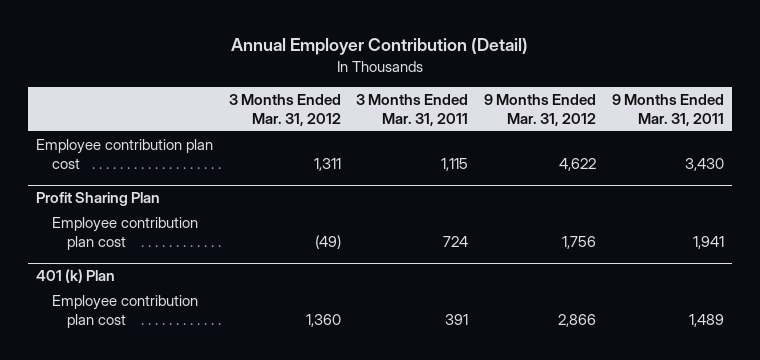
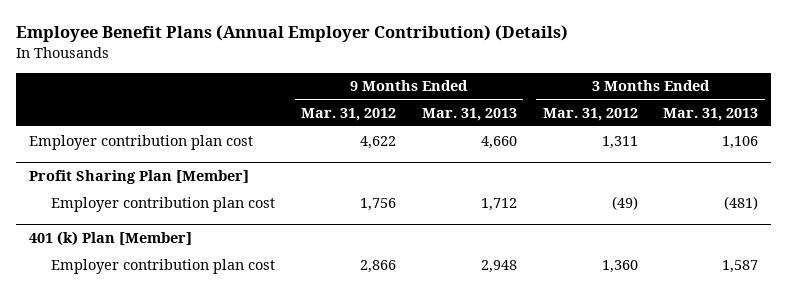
[230,38,528,56] Annual Employer Contribution (Detail) -> [16,25,569,43] Employee Benefit Plans (Annual Employer Contribution) (Details)
[356,93,469,127] 3 Months Ended Mar. 31, 2011 -> none
[611,93,724,127] 9 Months Ended Mar. 31, 2011 -> none
none -> [421,107,517,121] Mar. 31, 2013
none -> [663,107,759,121] Mar. 31, 2013
[35,138,213,170] Employee contribution plan cost -> [28,134,253,150] Employer contribution plan cost
[35,192,160,207] Profit Sharing Plan -> [28,169,249,184] Profit Sharing Plan [Member]
[51,216,198,251] Employee contribution plan cost -> [51,196,276,212] Employer contribution plan cost
[35,269,115,284] 401 (k) Plan -> [28,230,192,246] 401 (k) Plan [Member]
[51,294,198,329] Employee contribution plan cost -> [51,258,276,274] Employer contribution plan cost

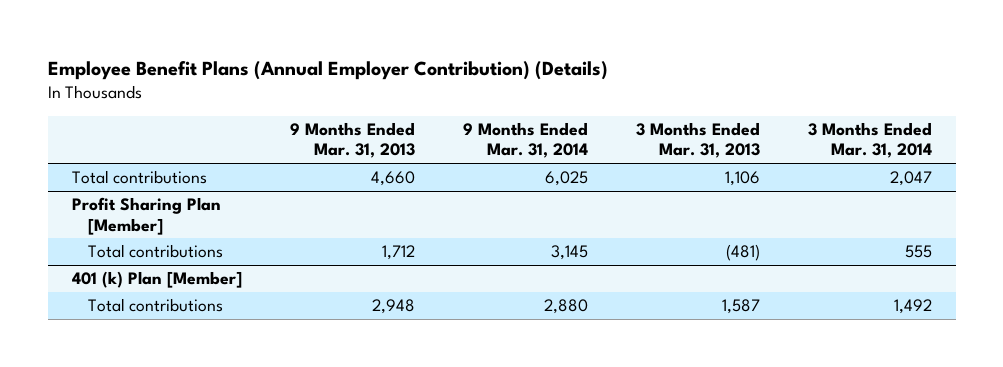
[301,107,397,121] Mar. 31, 2012 -> none
[542,107,638,121] Mar. 31, 2012 -> none
none -> [462,121,588,159] 9 Months Ended Mar. 31, 2014
none -> [807,121,932,159] 3 Months Ended Mar. 31, 2014
[28,134,253,150] Employer contribution plan cost -> [71,170,207,185] Total contributions
[51,196,276,212] Employer contribution plan cost -> [88,244,224,259] Total contributions
[51,258,276,274] Employer contribution plan cost -> [88,298,224,313] Total contributions

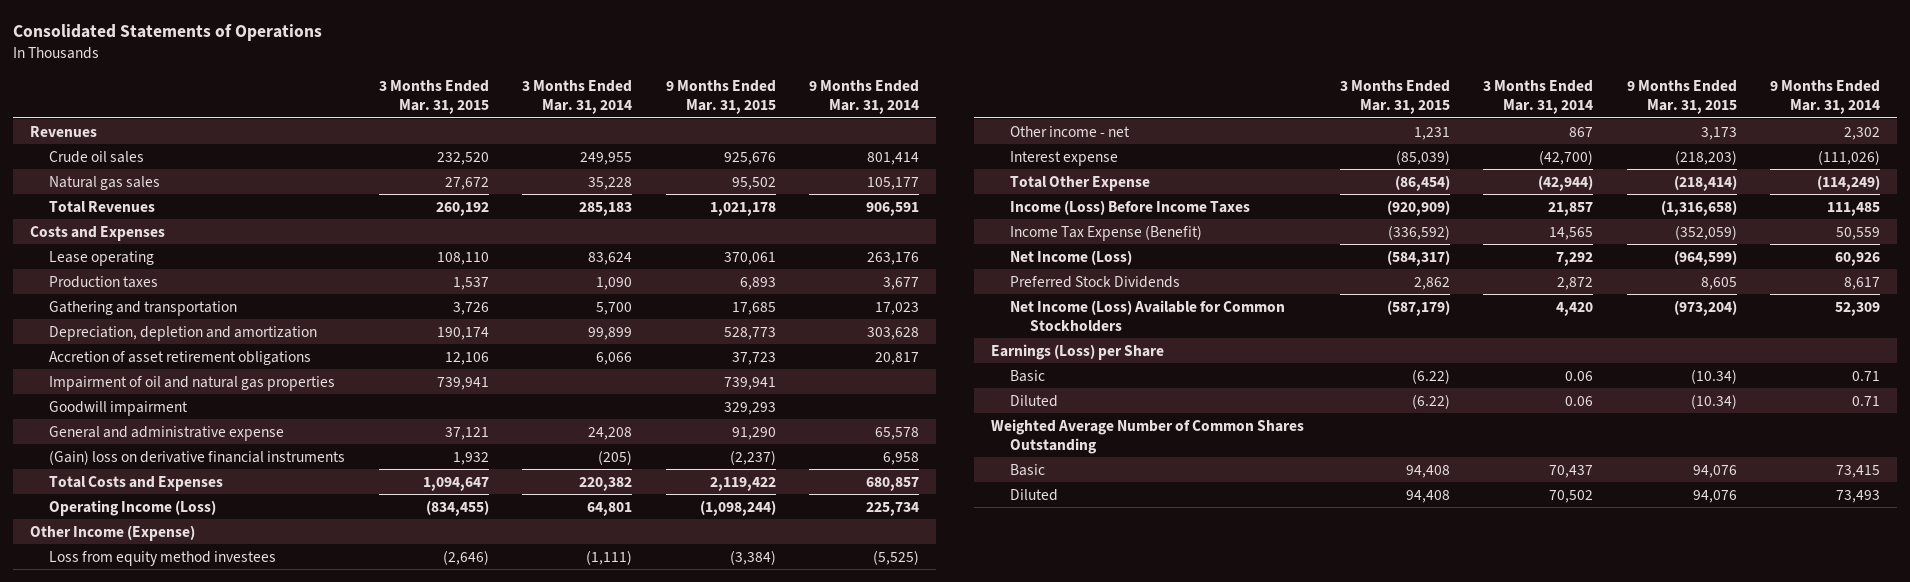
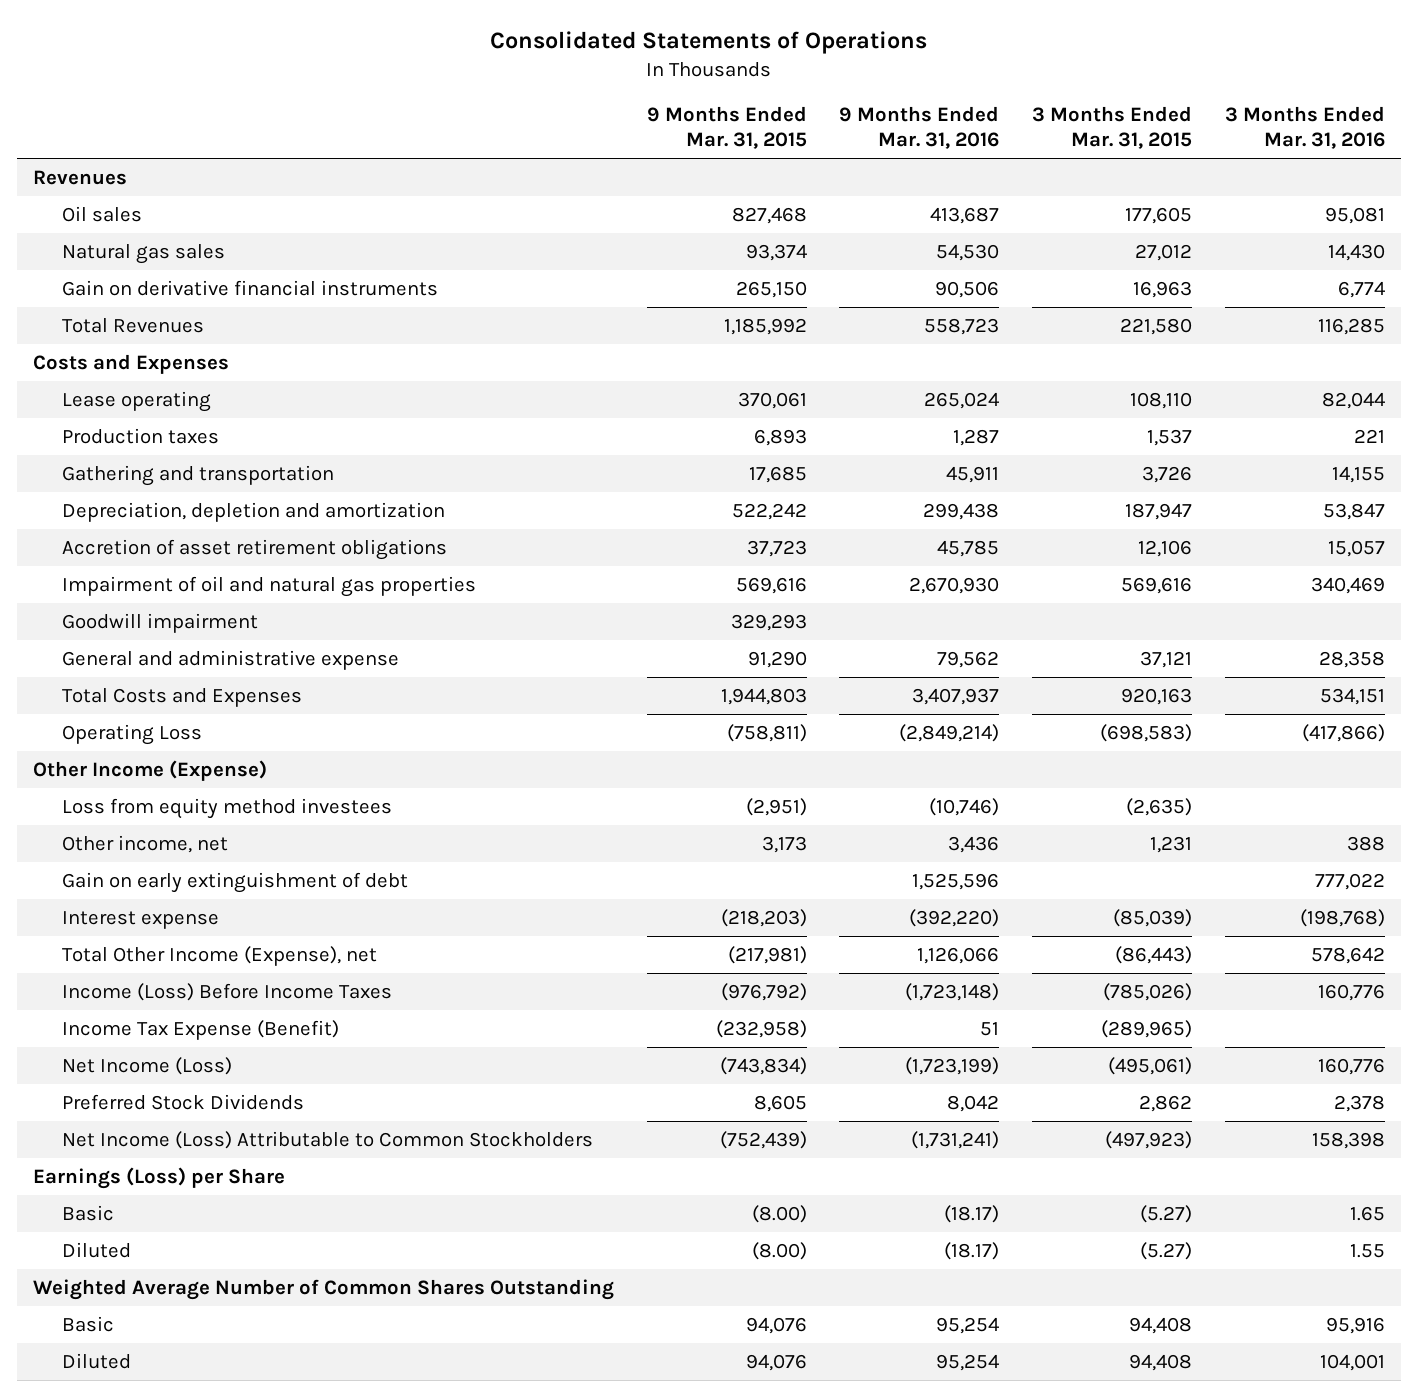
[522,79,633,115] 3 Months Ended Mar. 31, 2014 -> none
[809,79,920,115] 9 Months Ended Mar. 31, 2014 -> none
none -> [839,106,1000,149] 9 Months Ended Mar. 31, 2016
none -> [1224,106,1385,149] 3 Months Ended Mar. 31, 2016
[49,150,145,163] Crude oil sales -> [61,205,142,222] Oil sales
[436,151,489,165] 232,520 -> [1125,206,1193,224] 177,605
[723,151,776,165] 925,676 -> [731,206,807,224] 827,468
[444,176,489,190] 27,672 -> [1135,243,1193,261] 27,012
[731,176,776,190] 95,502 -> [745,243,807,261] 93,374
none -> [61,279,438,296] Gain on derivative financial instruments
[435,201,489,216] 260,192 -> [1120,317,1193,335] 221,580
[709,201,776,216] 1,021,178 -> [723,317,807,335] 1,185,992
[436,326,489,340] 190,174 -> [1125,502,1193,520] 187,947
[723,326,776,340] 528,773 -> [731,502,807,520] 522,242
[436,376,489,390] 739,941 -> [1121,576,1193,594] 569,616
[723,376,776,390] 739,941 -> [735,576,807,594] 569,616
[49,449,346,465] (Gain) loss on derivative financial instruments -> none
[422,476,489,491] 1,094,647 -> [1121,687,1193,705] 920,163
[709,476,776,491] 2,119,422 -> [720,687,807,705] 1,944,803
[49,499,217,516] Operating Income (Loss) -> [61,723,202,745] Operating Loss
[425,499,489,516] (834,455) -> [1100,723,1193,742] (698,583)
[699,499,776,516] (1,098,244) -> [726,723,807,742] (758,811)
[442,549,489,565] (2,646) -> [1126,797,1193,816] (2,635)
[729,549,776,565] (3,384) -> [745,797,807,816] (2,951)
[1010,125,1131,137] Other income - net -> [61,834,228,853] Other income, net
none -> [61,871,408,893] Gain on early extinguishment of debt
[1010,175,1151,191] Total Other Expense -> [61,945,377,966] Total Other Income (Expense), net
[1394,174,1450,191] (86,454) -> [1115,945,1193,964] (86,443)
[1673,174,1737,191] (218,414) -> [727,945,807,964] (217,981)
[1386,199,1450,216] (920,909) -> [1103,982,1193,1001] (785,026)
[1660,199,1737,216] (1,316,658) -> [720,982,807,1001] (976,792)
[1387,224,1450,240] (336,592) -> [1101,1019,1193,1038] (289,965)
[1674,224,1737,240] (352,059) -> [715,1019,807,1038] (232,958)
[1386,249,1450,266] (584,317) -> [1108,1056,1193,1075] (495,061)
[1673,249,1737,266] (964,599) -> [719,1056,807,1075] (743,834)
[1010,299,1286,332] Net Income (Loss) Available for Common Stockholders -> [61,1130,593,1149] Net Income (Loss) Attributable to Common Stockholders
[1386,299,1450,316] (587,179) -> [1105,1130,1193,1149] (497,923)
[1673,299,1737,316] (973,204) -> [719,1130,807,1149] (752,439)
[1411,368,1450,384] (6.22) -> [1140,1204,1193,1223] (5.27)
[1690,368,1737,384] (10.34) -> [751,1204,807,1223] (8.00)
[1411,393,1450,409] (6.22) -> [1140,1241,1193,1260] (5.27)
[1690,393,1737,409] (10.34) -> [751,1241,807,1260] (8.00)

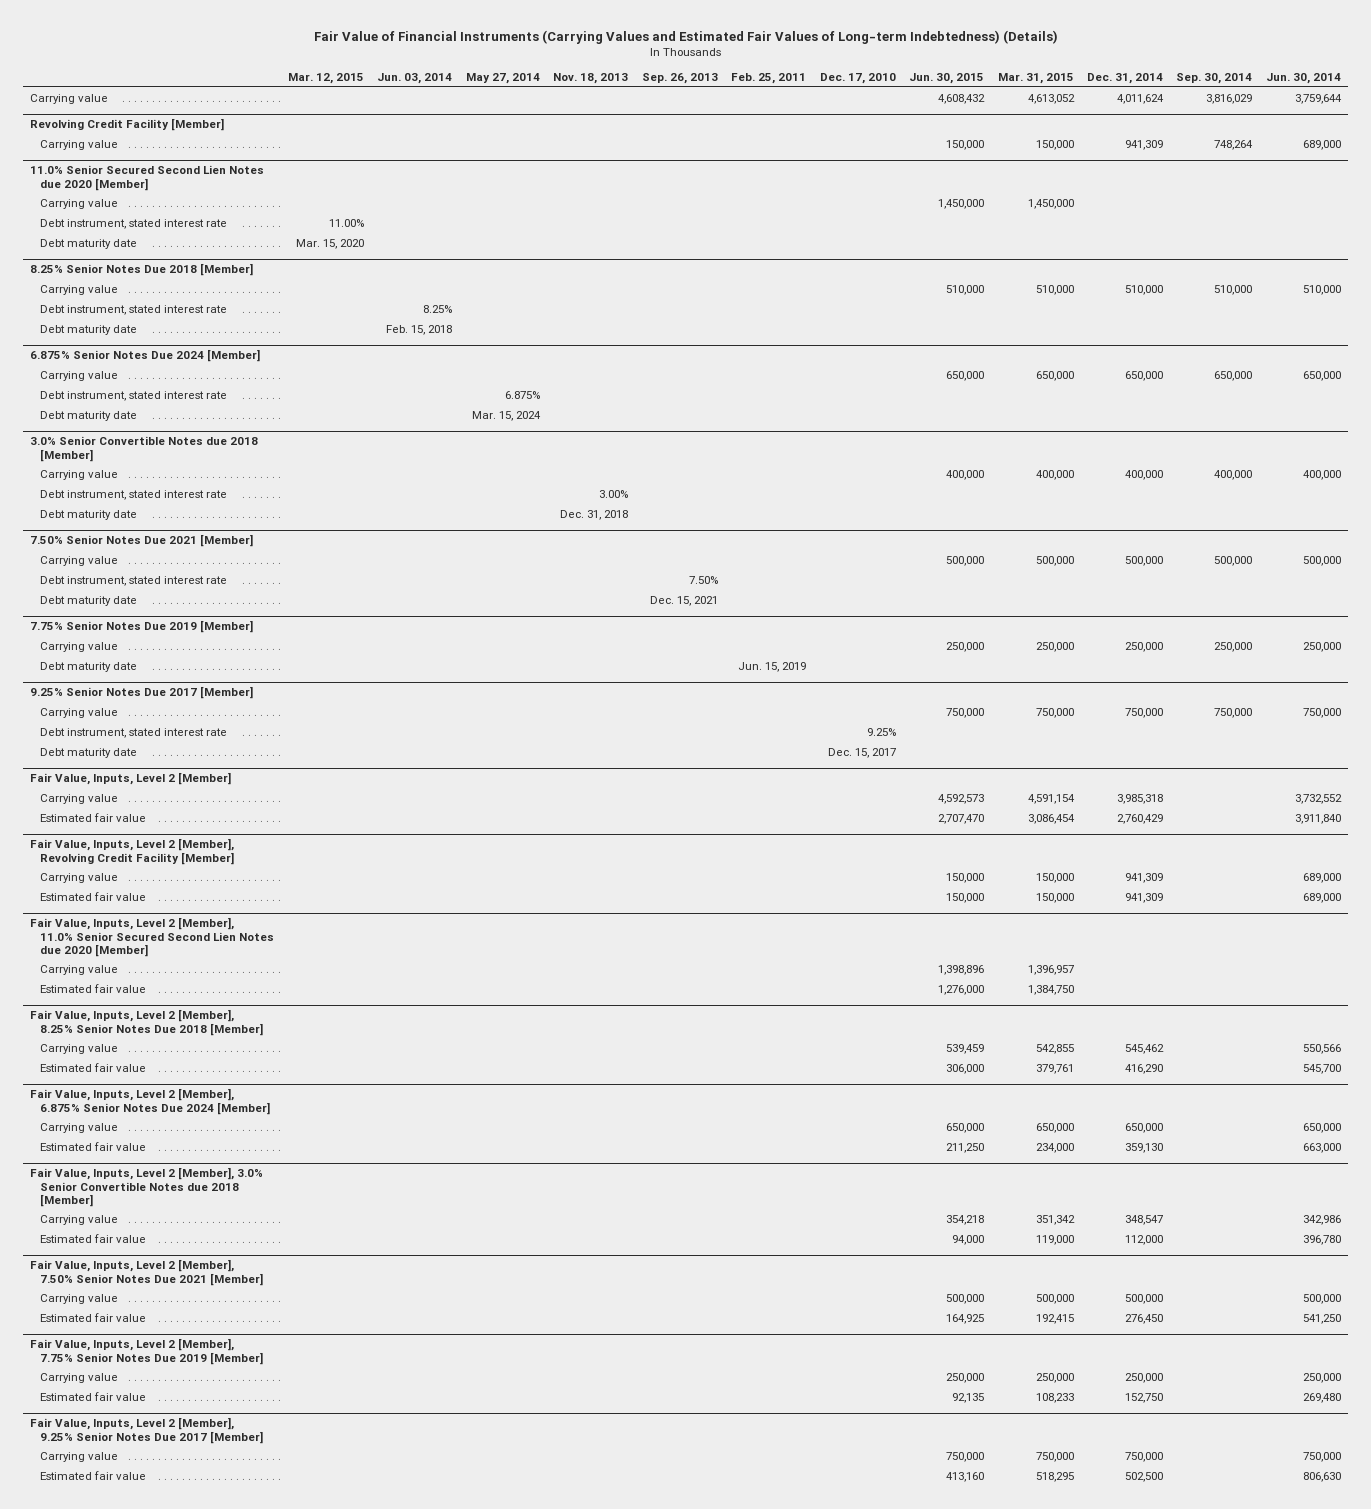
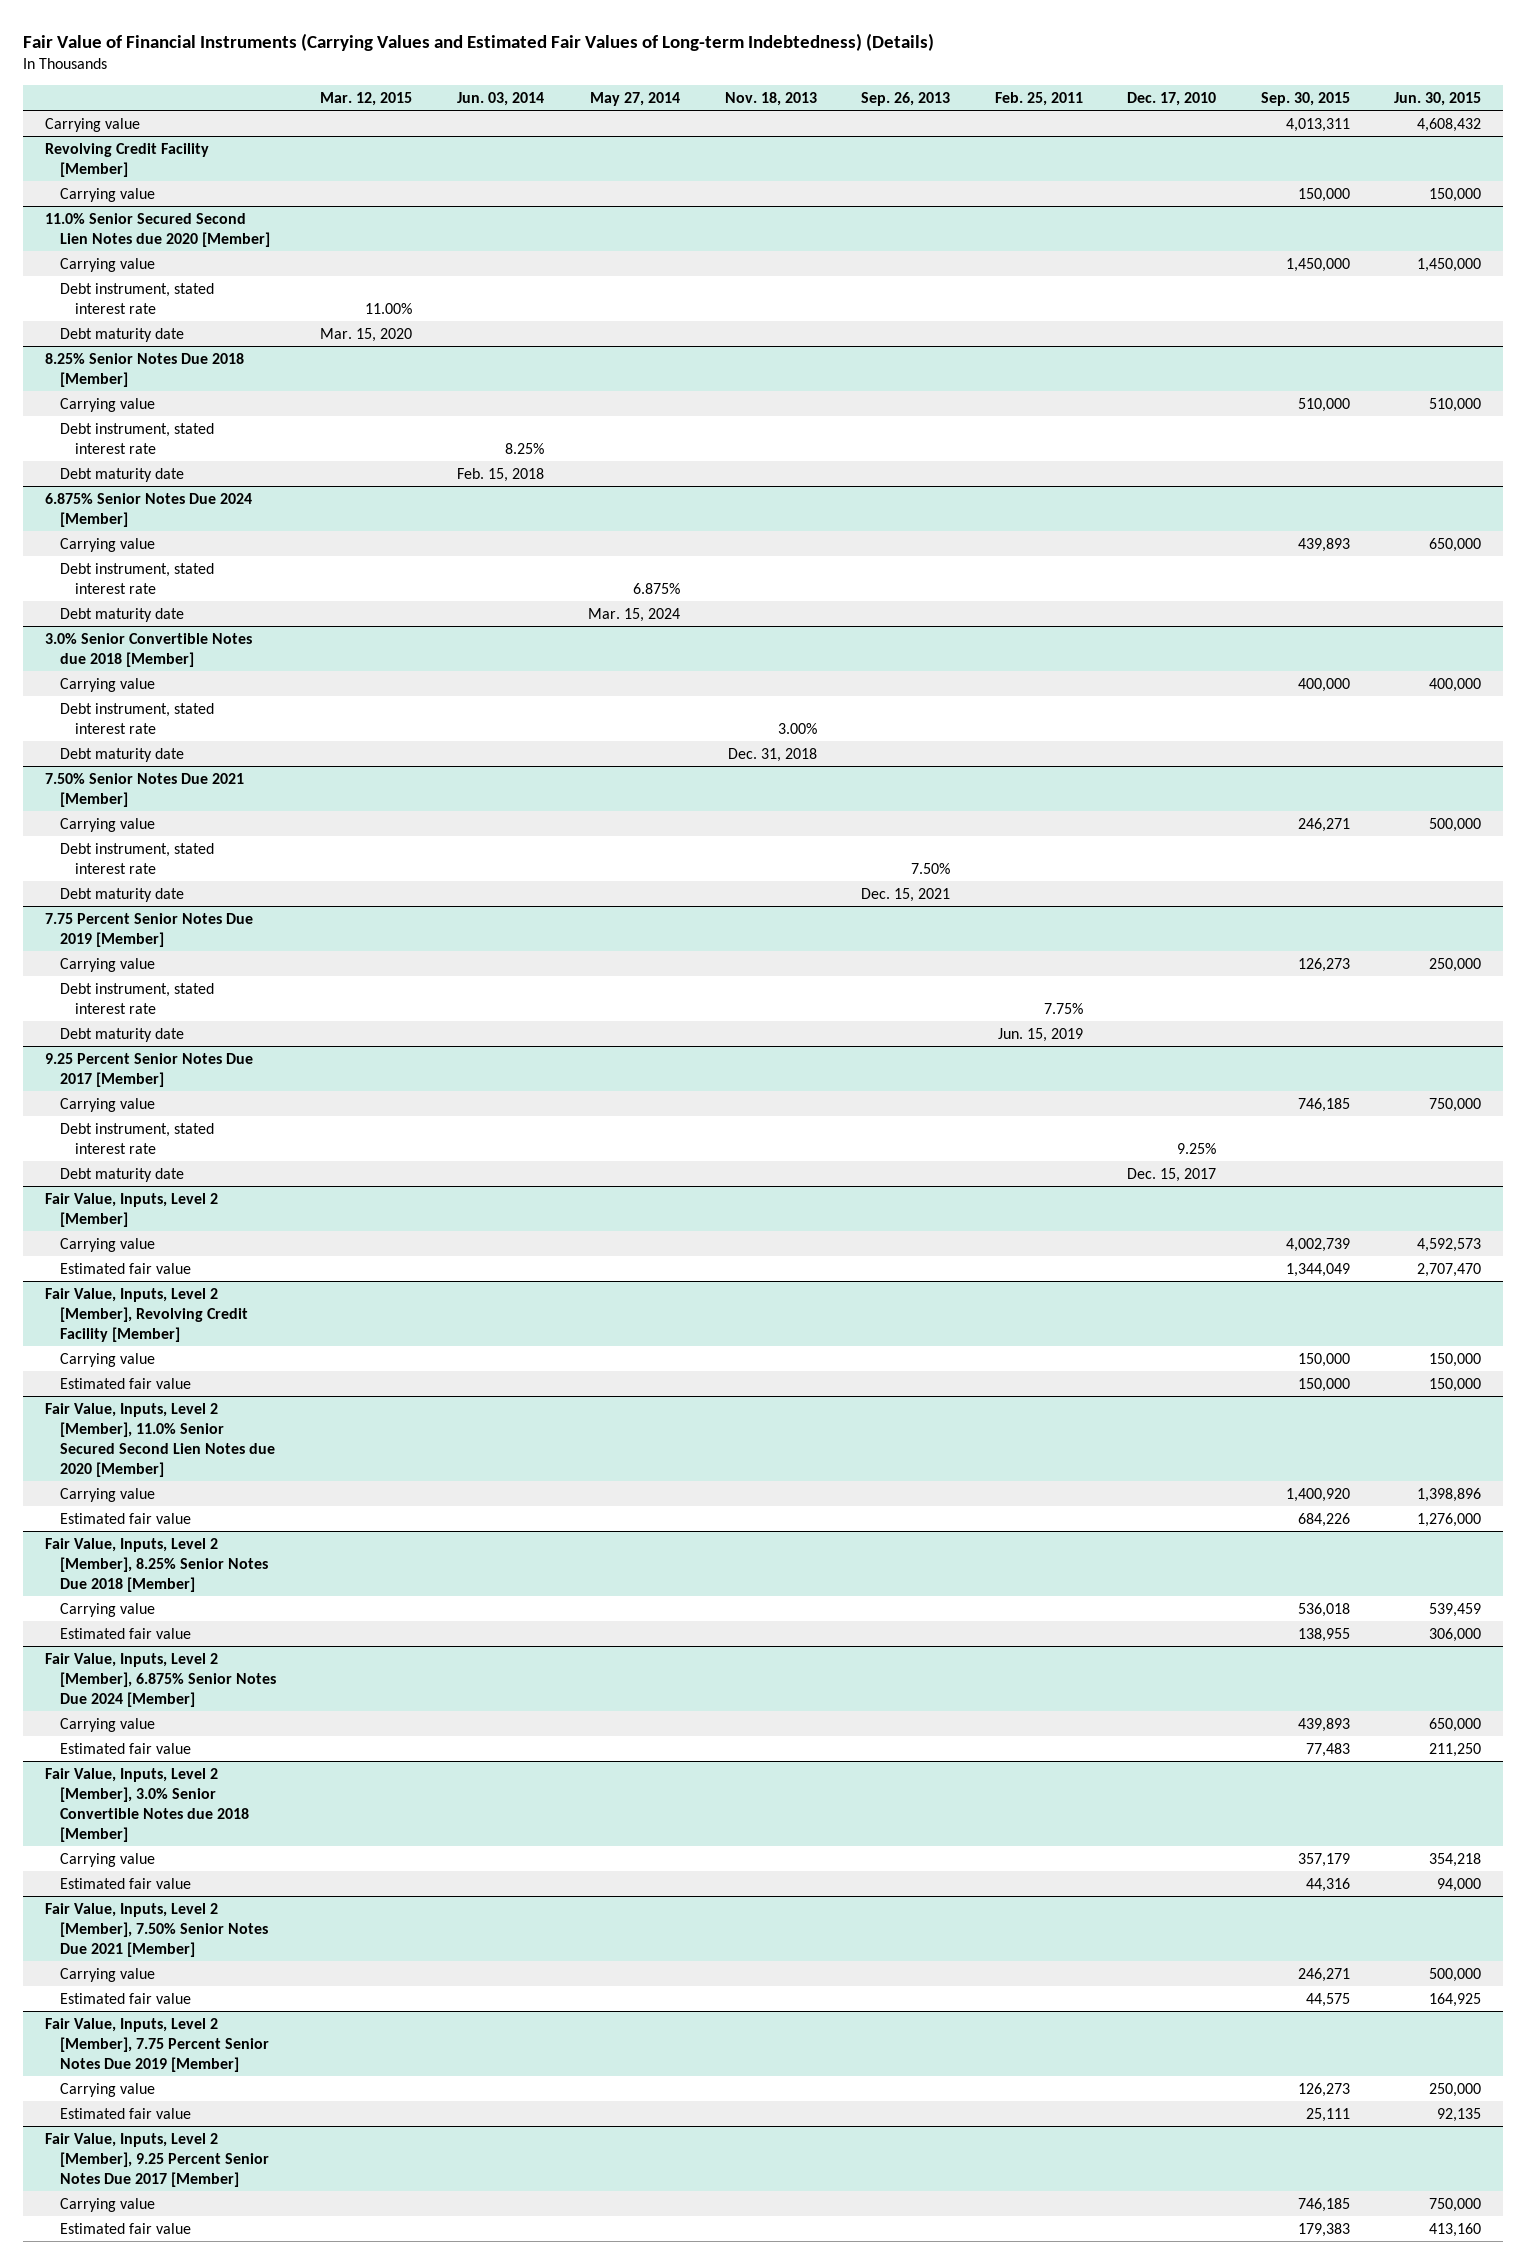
[997,73,1074,85] Mar. 31, 2015 -> none
[1086,73,1163,85] Dec. 31, 2014 -> none
[1176,73,1253,85] Sep. 30, 2014 -> none
[1265,73,1341,85] Jun. 30, 2014 -> none
none -> [1260,92,1350,107] Sep. 30, 2015
[30,620,254,634] 7.75% Senior Notes Due 2019 [Member] -> [45,912,254,947] 7.75 Percent Senior Notes Due 2019 [Member]
none -> [59,982,214,1014] Debt instrument, stated interest rate
[30,686,254,700] 9.25% Senior Notes Due 2017 [Member] -> [45,1052,254,1087] 9.25 Percent Senior Notes Due 2017 [Member]
[30,1338,264,1365] Fair Value, Inputs, Level 2 [Member], 7.75% Senior Notes Due 2019 [Member] -> [45,2017,269,2073] Fair Value, Inputs, Level 2 [Member], 7.75 Percent Senior Notes Due 2019 [Member]
[30,1417,264,1444] Fair Value, Inputs, Level 2 [Member], 9.25% Senior Notes Due 2017 [Member] -> [45,2132,269,2188] Fair Value, Inputs, Level 2 [Member], 9.25 Percent Senior Notes Due 2017 [Member]

